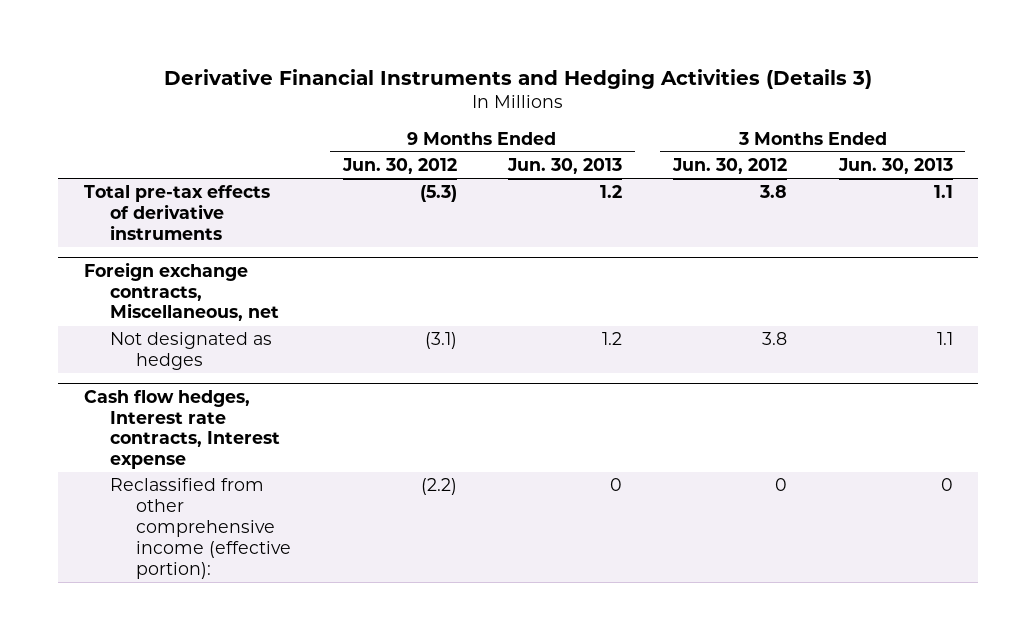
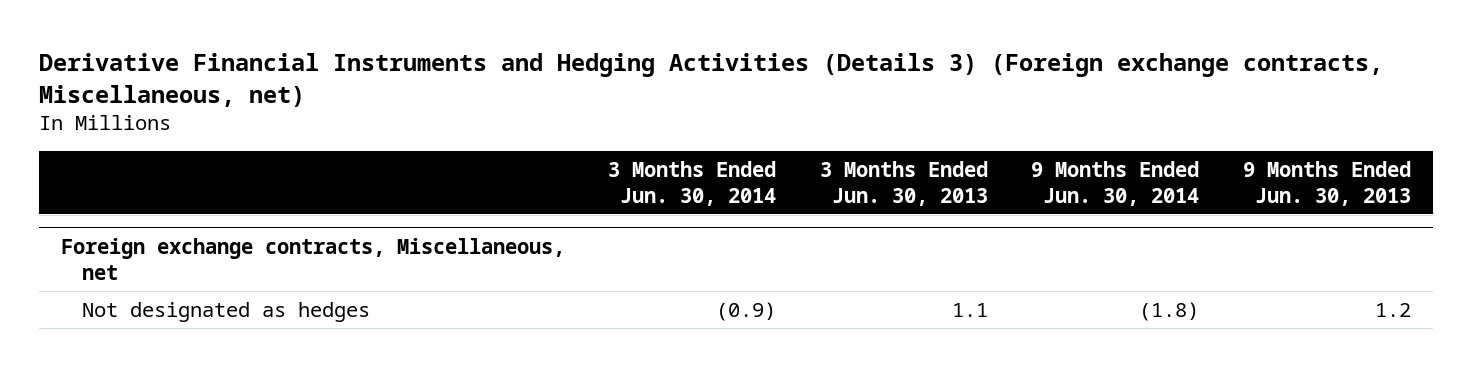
[164,68,873,89] Derivative Financial Instruments and Hedging Activities (Details 3) -> [38,52,1383,107] Derivative Financial Instruments and Hedging Activities (Details 3) (Foreign exchange contracts, Miscellaneous, net)
[341,158,457,175] Jun. 30, 2012 -> none
[672,158,788,175] Jun. 30, 2012 -> none
none -> [608,160,777,206] 3 Months Ended Jun. 30, 2014
none -> [1031,160,1200,206] 9 Months Ended Jun. 30, 2014
[83,185,270,240] Total pre-tax effects of derivative instruments -> none
[83,389,281,470] Cash flow hedges, Interest rate contracts, Interest expense -> none
[110,478,292,579] Reclassified from other comprehensive income (effective portion): -> none

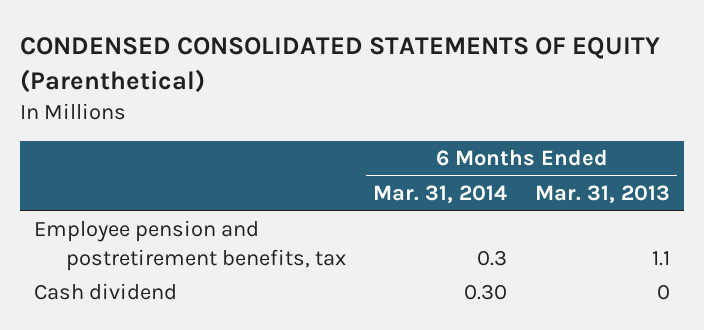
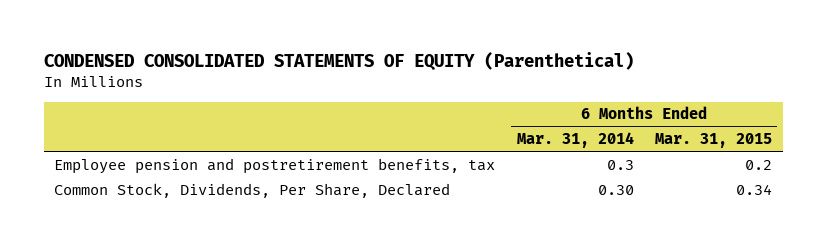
[534,185,670,204] Mar. 31, 2013 -> none
none -> [654,133,772,149] Mar. 31, 2015
[33,283,177,301] Cash dividend -> [54,182,451,198] Common Stock, Dividends, Per Share, Declared

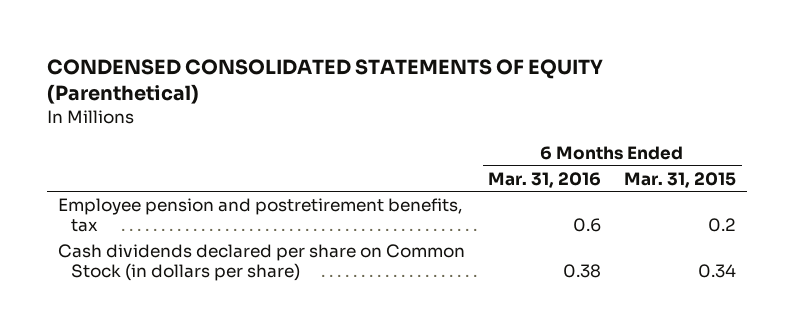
[516,132,634,149] Mar. 31, 2014 -> none
none -> [488,171,602,188] Mar. 31, 2016
[54,182,451,198] Common Stock, Dividends, Per Share, Declared -> [58,244,466,282] Cash dividends declared per share on Common Stock (in dollars per share)

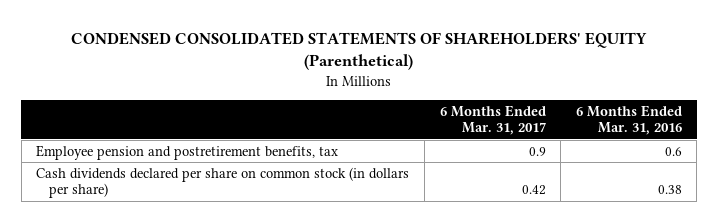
[47,58,604,105] CONDENSED CONSOLIDATED STATEMENTS OF EQUITY (Parenthetical) -> [71,31,648,71] CONDENSED CONSOLIDATED STATEMENTS OF SHAREHOLDERS' EQUITY (Parenthetical)
[623,171,736,188] Mar. 31, 2015 -> none
none -> [439,104,546,136] 6 Months Ended Mar. 31, 2017
[58,244,466,282] Cash dividends declared per share on Common Stock (in dollars per share) -> [36,166,410,199] Cash dividends declared per share on common stock (in dollars per share)

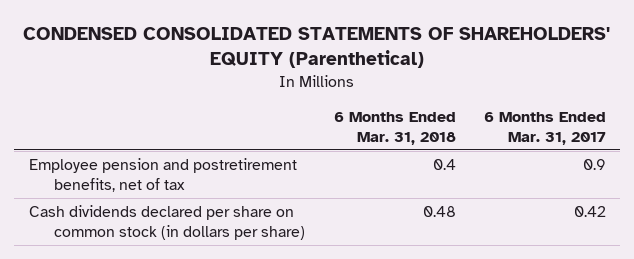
[575,104,682,136] 6 Months Ended Mar. 31, 2016 -> none
none -> [333,111,456,146] 6 Months Ended Mar. 31, 2018
[36,144,339,160] Employee pension and postretirement benefits, tax -> [28,157,297,193] Employee pension and postretirement benefits, net of tax

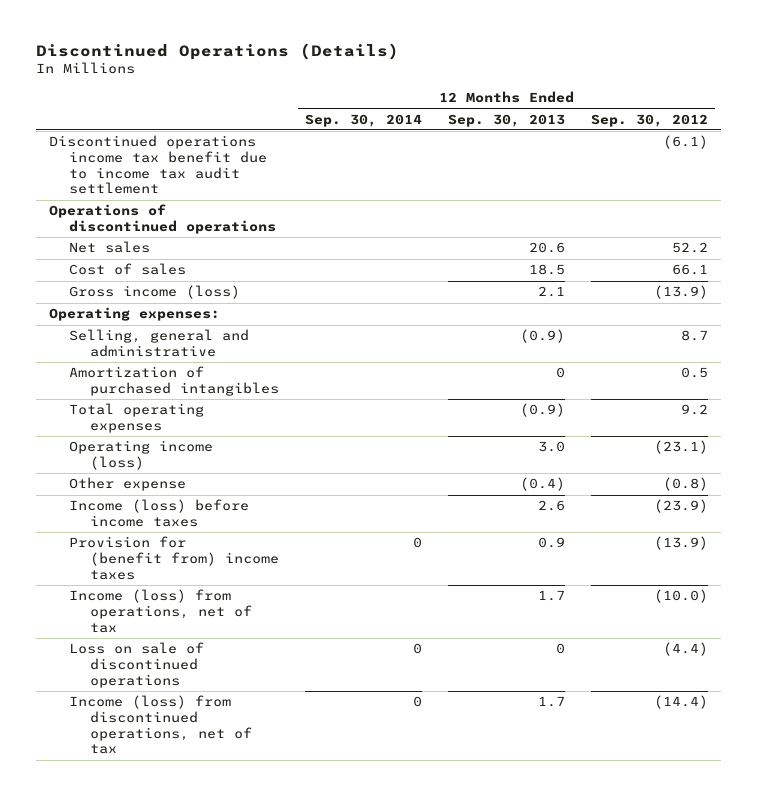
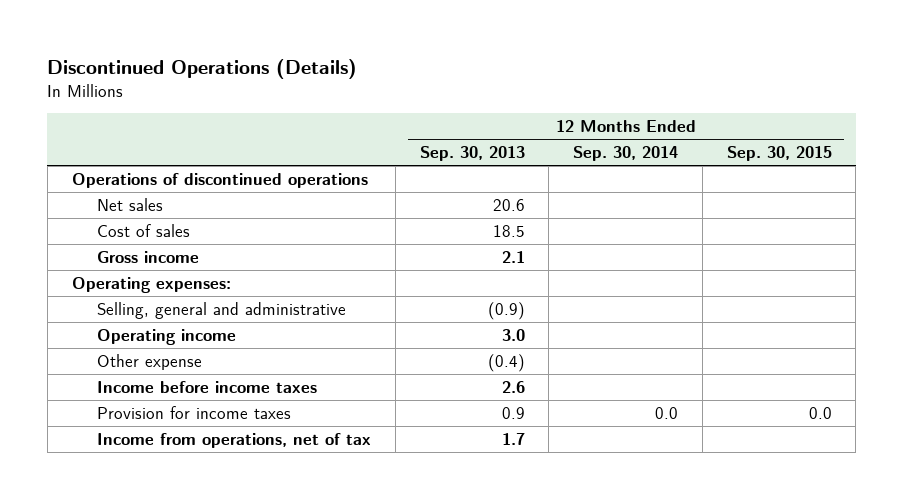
[591,113,709,127] Sep. 30, 2012 -> none
none -> [726,146,832,162] Sep. 30, 2015
[48,135,268,195] Discontinued operations income tax benefit due to income tax audit settlement -> none
[69,285,241,300] Gross income (loss) -> [97,250,200,263] Gross income
[69,366,279,397] Amortization of purchased intangibles -> none
[69,403,205,434] Total operating expenses -> none
[69,440,214,471] Operating income (loss) -> [97,328,237,345] Operating income
[69,642,205,688] Loss on sale of discontinued operations -> none
[69,695,252,755] Income (loss) from discontinued operations, net of tax -> none
[69,499,250,528] Income (loss) before income taxes -> [97,380,318,393] Income before income taxes
[69,536,279,580] Provision for (benefit from) income taxes -> [97,405,292,419] Provision for income taxes
[412,537,422,549] 0 -> [655,406,679,419] 0.0
[69,589,252,633] Income (loss) from operations, net of tax -> [97,432,372,448] Income from operations, net of tax

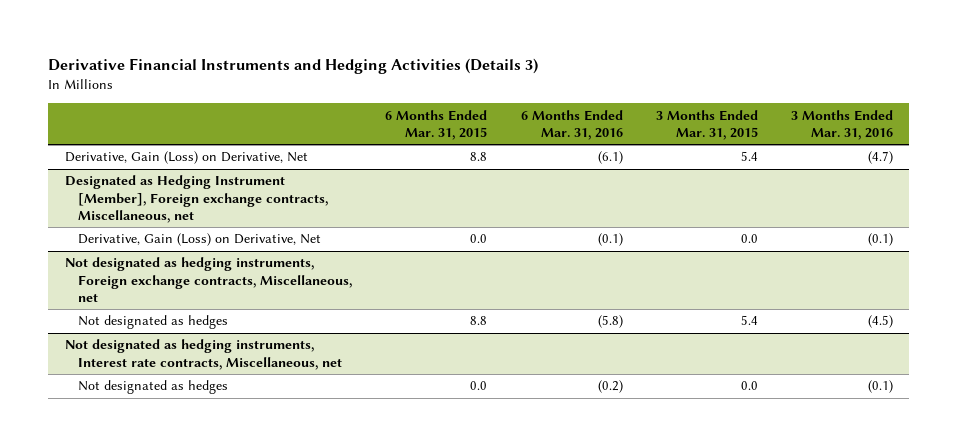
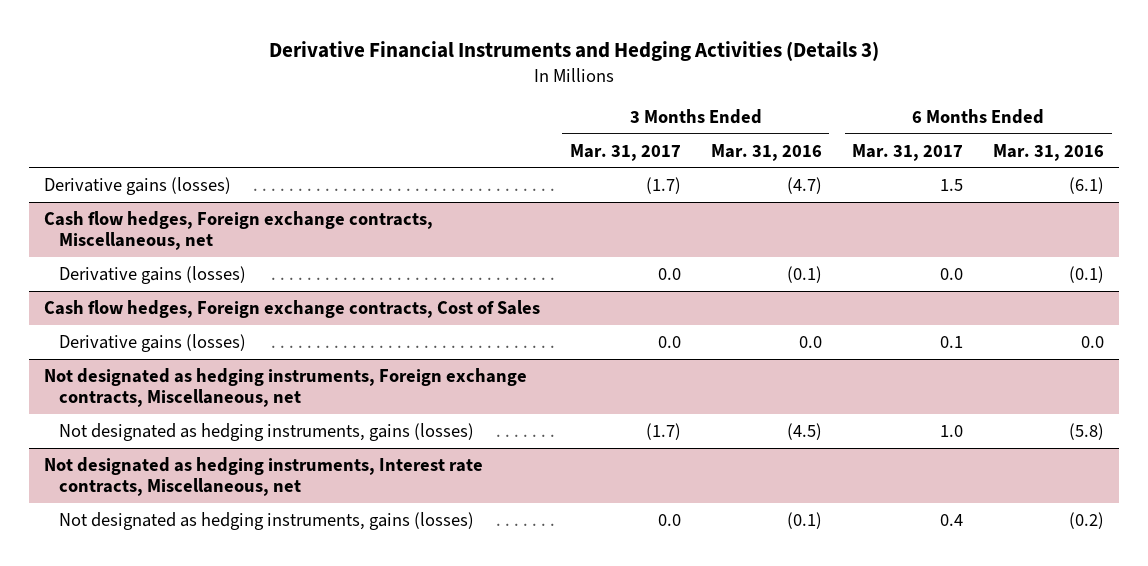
[385,109,488,140] 6 Months Ended Mar. 31, 2015 -> none
[655,109,758,140] 3 Months Ended Mar. 31, 2015 -> none
none -> [569,143,681,161] Mar. 31, 2017
none -> [852,143,964,161] Mar. 31, 2017
[64,175,329,223] Designated as Hedging Instrument [Member], Foreign exchange contracts, Miscellaneous, net -> none
[64,151,308,165] Derivative, Gain (Loss) on Derivative, Net -> [43,176,231,195] Derivative gains (losses)
none -> [43,210,433,251] Cash flow hedges, Foreign exchange contracts, Miscellaneous, net
[78,233,322,247] Derivative, Gain (Loss) on Derivative, Net -> [58,265,246,284] Derivative gains (losses)
none -> [43,299,540,318] Cash flow hedges, Foreign exchange contracts, Cost of Sales
none -> [58,333,246,352] Derivative gains (losses)
[78,315,229,330] Not designated as hedges -> [58,422,474,441] Not designated as hedging instruments, gains (losses)
[78,380,229,395] Not designated as hedges -> [58,511,474,530] Not designated as hedging instruments, gains (losses)

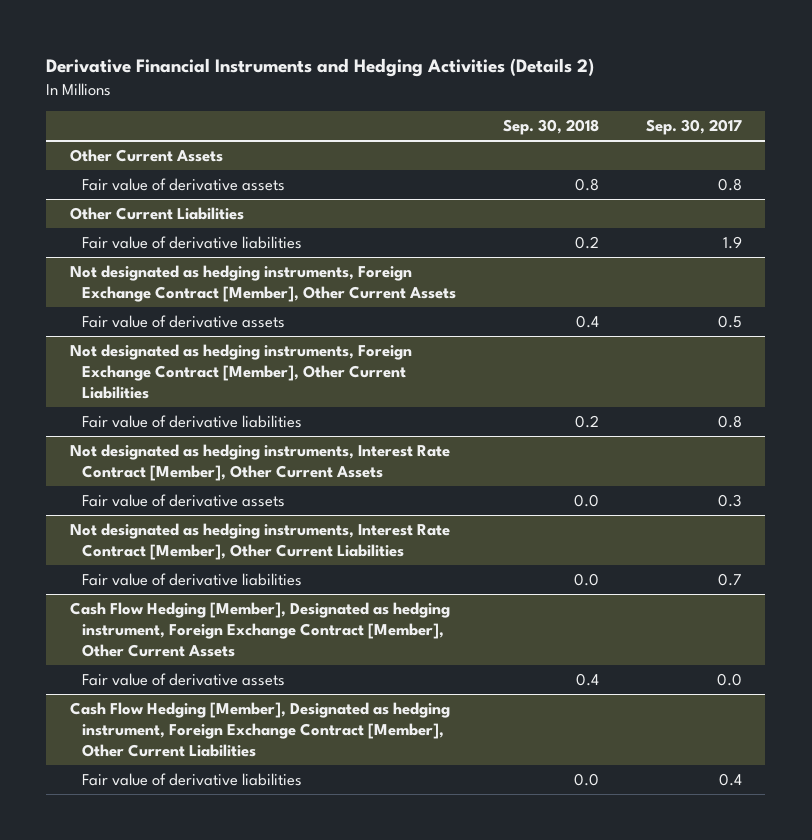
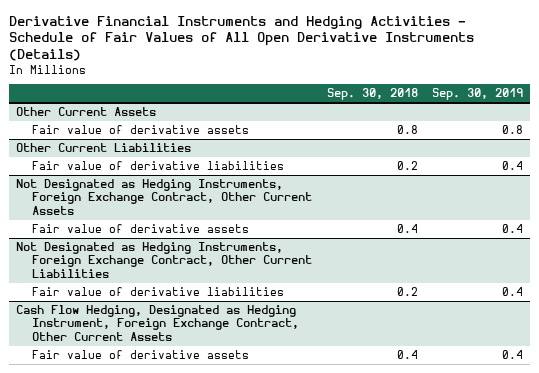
[46,58,595,78] Derivative Financial Instruments and Hedging Activities (Details 2) -> [8,15,474,62] Derivative Financial Instruments and Hedging Activities - Schedule of Fair Values of All Open Derivative Instruments (Details)
[645,119,742,136] Sep. 30, 2017 -> none
none -> [432,88,524,101] Sep. 30, 2019
[69,264,456,302] Not designated as hedging instruments, Foreign Exchange Contract [Member], Other Current Assets -> [16,178,313,215] Not Designated as Hedging Instruments, Foreign Exchange Contract, Other Current Assets
[69,343,412,399] Not designated as hedging instruments, Foreign Exchange Contract [Member], Other Current Liabilities -> [16,241,313,278] Not Designated as Hedging Instruments, Foreign Exchange Contract, Other Current Liabilities
[69,443,450,481] Not designated as hedging instruments, Interest Rate Contract [Member], Other Current Assets -> none
[81,493,285,507] Fair value of derivative assets -> none
[69,522,450,560] Not designated as hedging instruments, Interest Rate Contract [Member], Other Current Liabilities -> none
[81,572,302,586] Fair value of derivative liabilities -> none
[69,601,450,657] Cash Flow Hedging [Member], Designated as hedging instrument, Foreign Exchange Contract [Member], Other Current Assets -> [16,304,300,341] Cash Flow Hedging, Designated as Hedging Instrument, Foreign Exchange Contract, Other Current Assets
[69,701,450,757] Cash Flow Hedging [Member], Designated as hedging instrument, Foreign Exchange Contract [Member], Other Current Liabilities -> none
[81,772,302,786] Fair value of derivative liabilities -> none

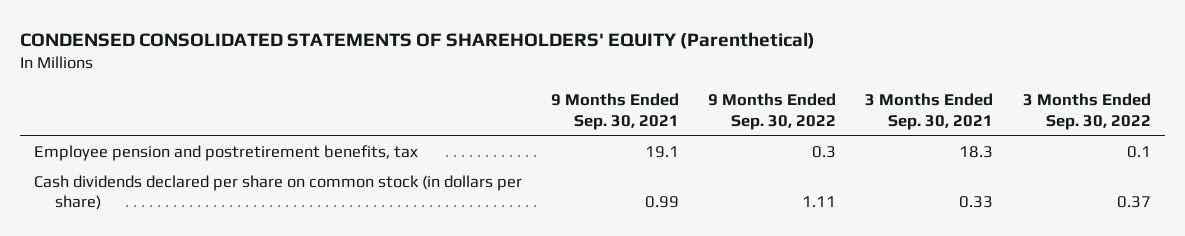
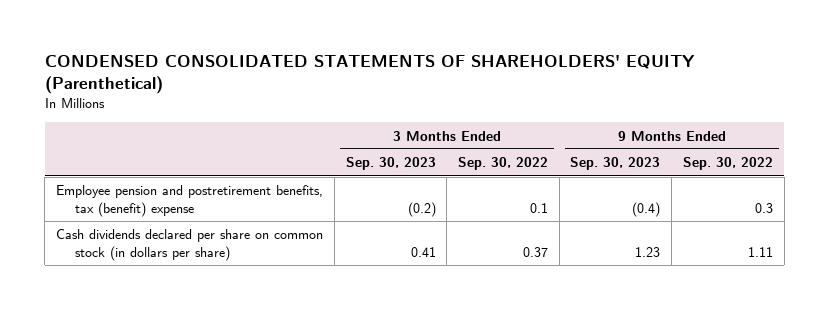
[551,93,680,130] 9 Months Ended Sep. 30, 2021 -> none
[865,93,994,130] 3 Months Ended Sep. 30, 2021 -> none
none -> [345,157,436,171] Sep. 30, 2023
none -> [570,157,661,171] Sep. 30, 2023
[34,144,419,161] Employee pension and postretirement benefits, tax -> [56,185,324,218] Employee pension and postretirement benefits, tax (benefit) expense

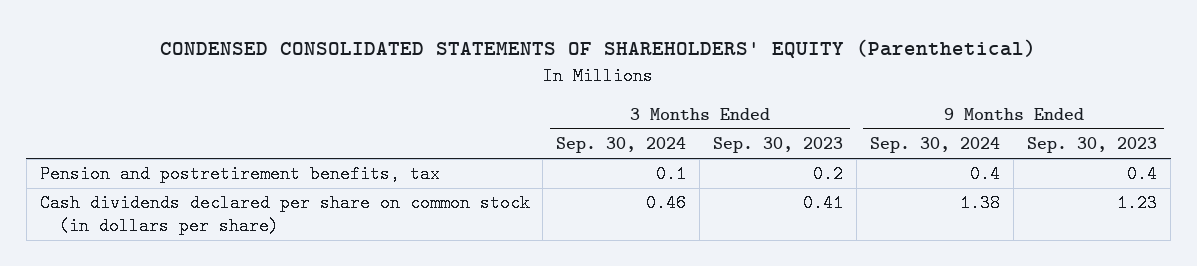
[458,157,549,171] Sep. 30, 2022 -> none
[682,157,773,171] Sep. 30, 2022 -> none
none -> [556,137,687,154] Sep. 30, 2024
none -> [870,137,1001,154] Sep. 30, 2024
[56,185,324,218] Employee pension and postretirement benefits, tax (benefit) expense -> [39,165,440,184] Pension and postretirement benefits, tax
[407,202,436,218] (0.2) -> [813,165,844,184] 0.2
[632,202,661,218] (0.4) -> [1127,165,1158,184] 0.4

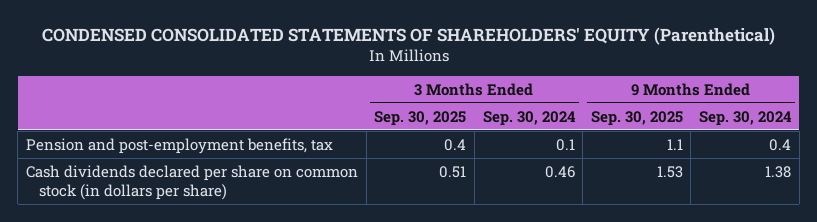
[713,137,844,154] Sep. 30, 2023 -> none
[1027,137,1158,154] Sep. 30, 2023 -> none
none -> [374,110,467,126] Sep. 30, 2025
none -> [590,110,683,126] Sep. 30, 2025
[39,165,440,184] Pension and postretirement benefits, tax -> [25,137,333,154] Pension and post-employment benefits, tax

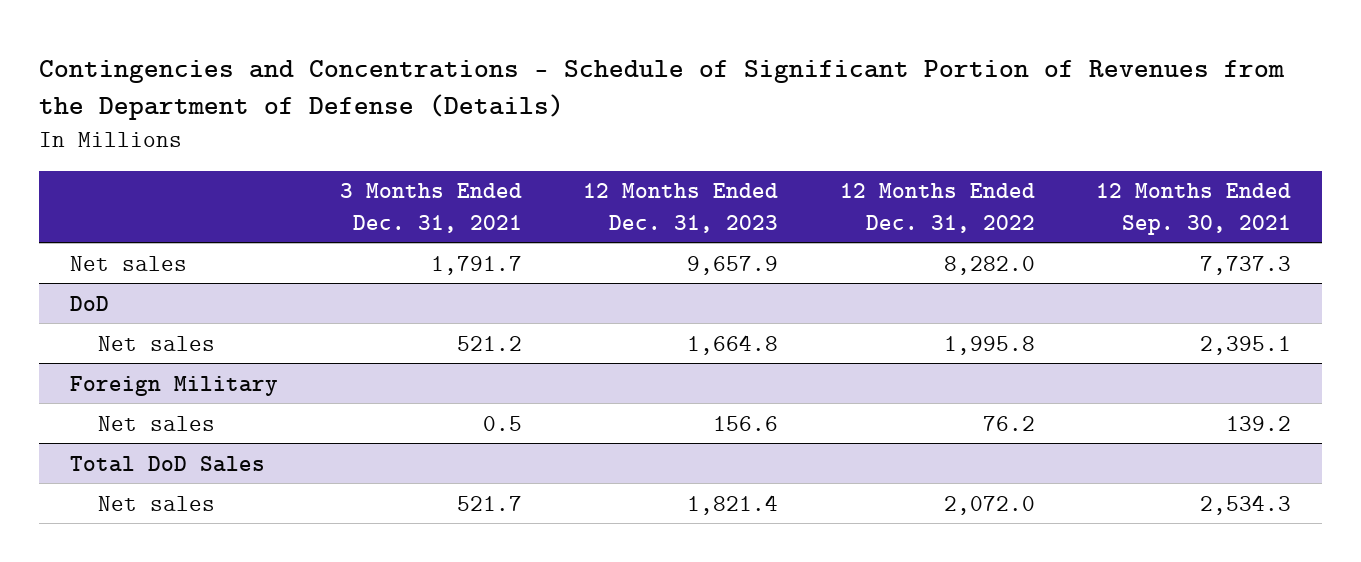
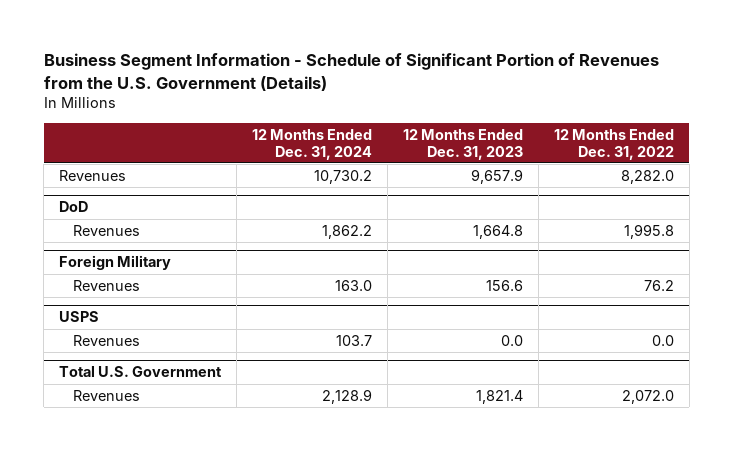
[39,59,1286,121] Contingencies and Concentrations - Schedule of Significant Portion of Revenues from the Department of Defense (Details) -> [43,53,659,91] Business Segment Information - Schedule of Significant Portion of Revenues from the U.S. Government (Details)
[339,183,522,233] 3 Months Ended Dec. 31, 2021 -> none
[1096,183,1292,235] 12 Months Ended Sep. 30, 2021 -> none
none -> [252,128,373,160] 12 Months Ended Dec. 31, 2024
[69,255,187,271] Net sales -> [59,169,127,181] Revenues
[98,335,216,351] Net sales -> [72,224,140,236] Revenues
[69,455,265,472] Total DoD Sales -> none
[98,415,216,431] Net sales -> [72,279,140,291] Revenues
none -> [59,311,100,323] USPS
none -> [72,334,140,346] Revenues
none -> [59,366,223,378] Total U.S. Government
[98,495,216,511] Net sales -> [72,389,140,401] Revenues

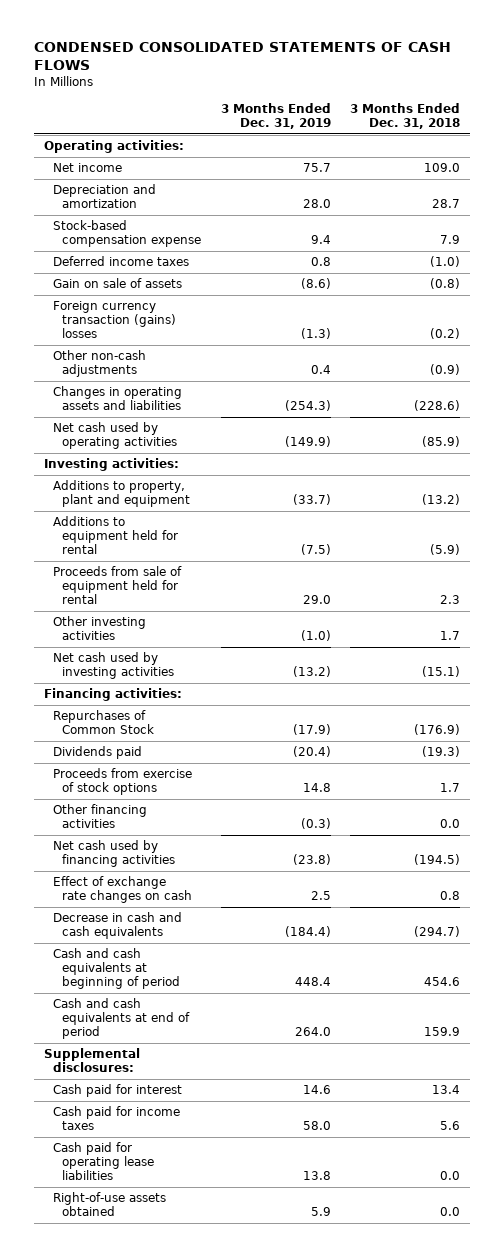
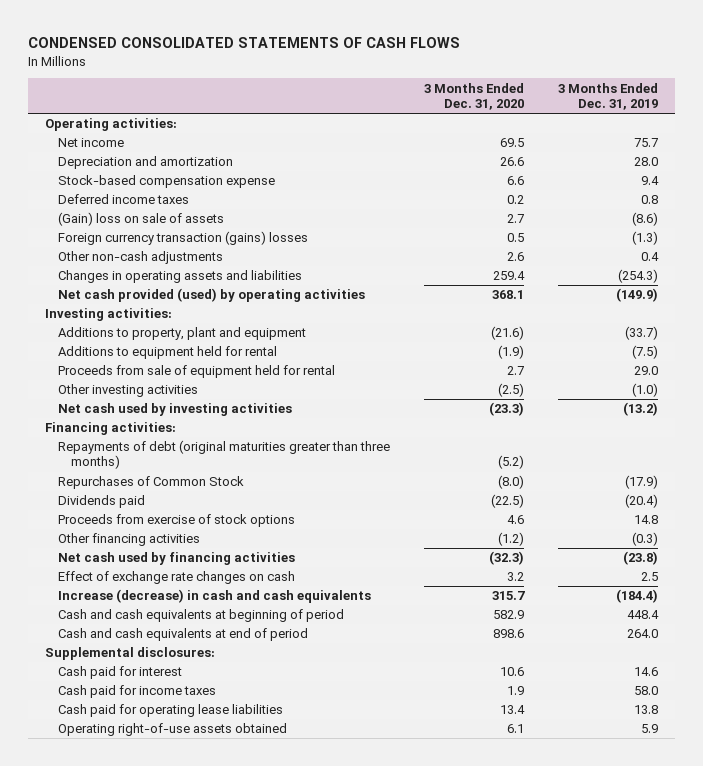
[350,102,461,129] 3 Months Ended Dec. 31, 2018 -> none
none -> [424,82,525,110] 3 Months Ended Dec. 31, 2020
[52,278,182,289] Gain on sale of assets -> [58,212,225,227] (Gain) loss on sale of assets
[52,422,178,450] Net cash used by operating activities -> [58,288,366,303] Net cash provided (used) by operating activities
none -> [58,440,391,470] Repayments of debt (original maturities greater than three months)
[52,912,182,940] Decrease in cash and cash equivalents -> [58,589,372,604] Increase (decrease) in cash and cash equivalents
[52,1192,166,1217] Right-of-use assets obtained -> [58,723,288,737] Operating right-of-use assets obtained

